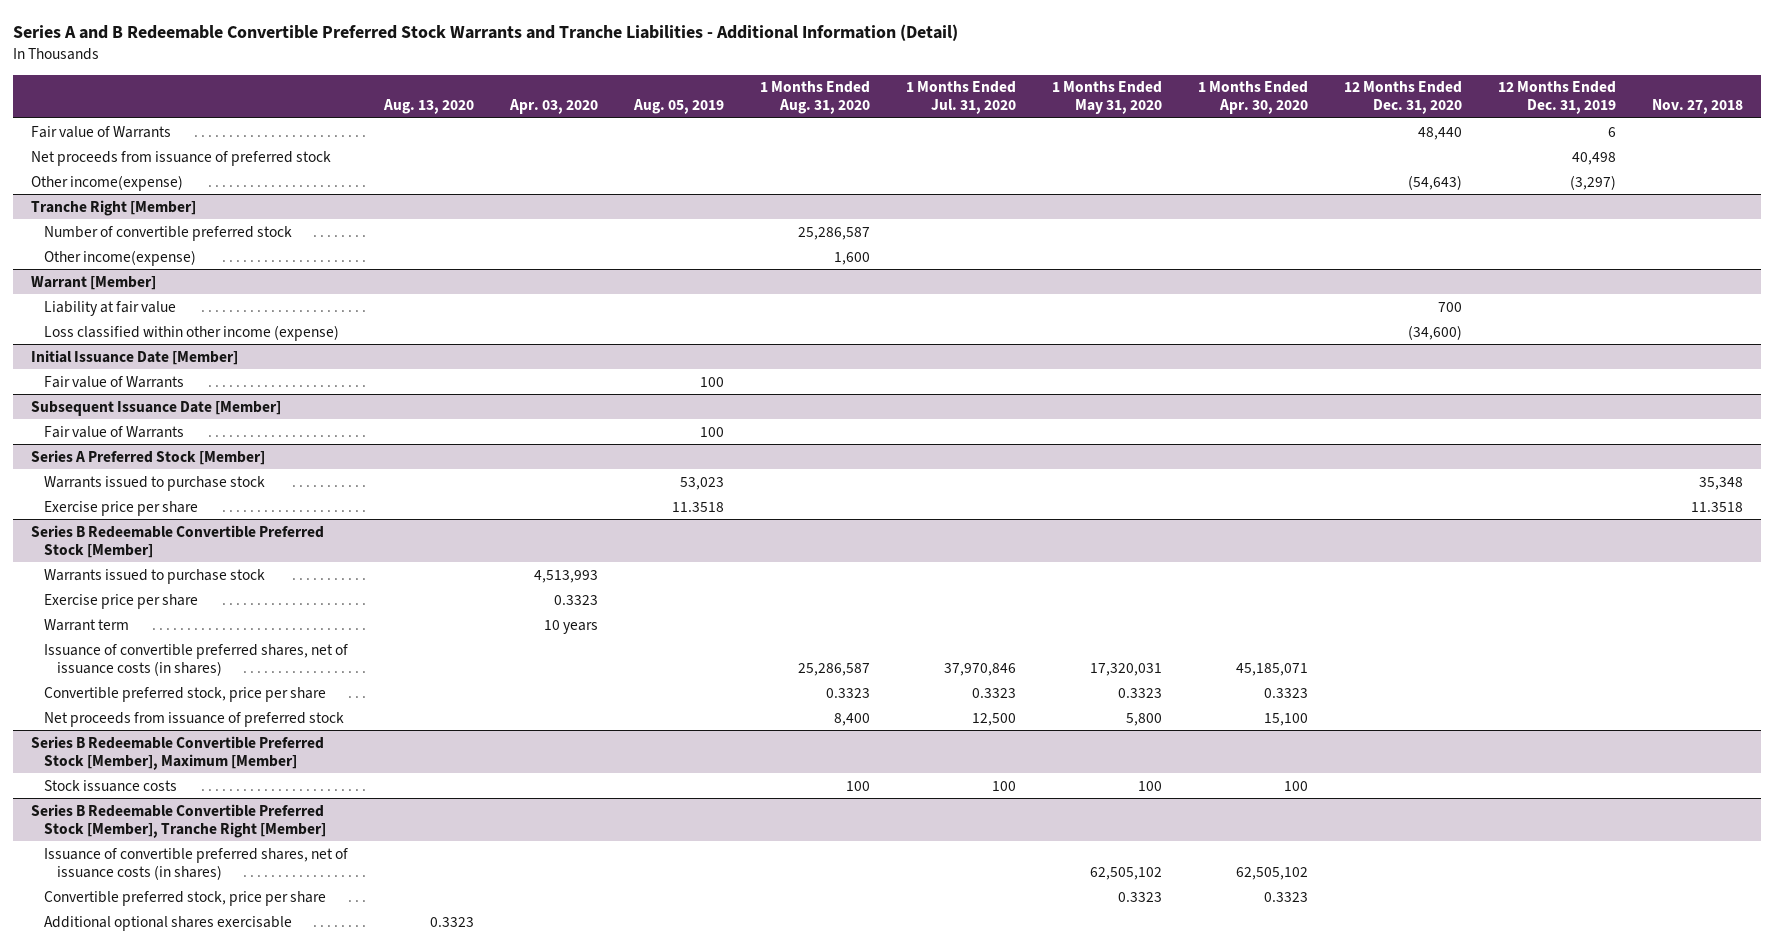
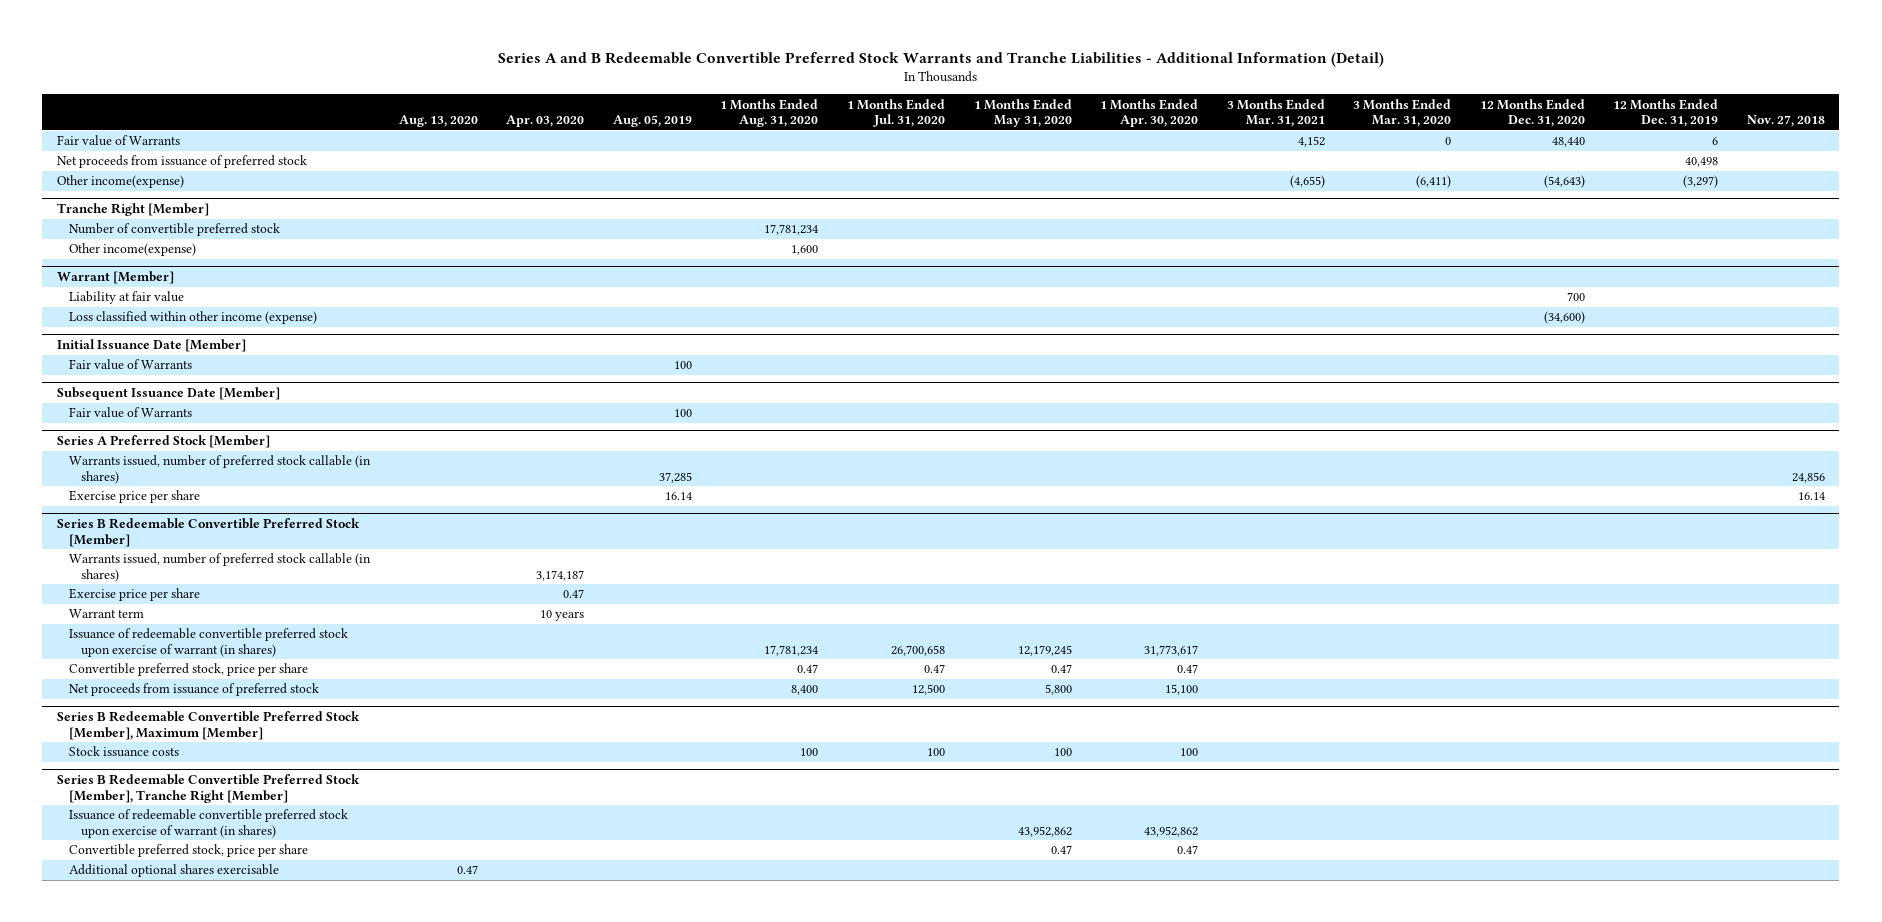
none -> [1226,98,1325,128] 3 Months Ended Mar. 31, 2021
none -> [1353,98,1452,128] 3 Months Ended Mar. 31, 2020
[798,226,871,240] 25,286,587 -> [764,224,819,236] 17,781,234
[43,475,265,491] Warrants issued to purchase stock -> [69,455,372,484] Warrants issued, number of preferred stock callable (in shares)
[680,476,725,490] 53,023 -> [658,471,692,483] 37,285
[1699,476,1744,490] 35,348 -> [1792,471,1826,483] 24,856
[672,501,725,512] 11.3518 -> [664,492,692,501] 16.14
[1691,501,1744,512] 11.3518 -> [1798,492,1826,501] 16.14
[43,568,265,584] Warrants issued to purchase stock -> [69,553,372,582] Warrants issued, number of preferred stock callable (in shares)
[533,569,598,583] 4,513,993 -> [536,569,585,581] 3,174,187
[553,594,598,605] 0.3323 -> [563,589,585,599] 0.47
[43,643,348,676] Issuance of convertible preferred shares, net of issuance costs (in shares) -> [69,628,349,657] Issuance of redeemable convertible preferred stock upon exercise of warrant (in shares)
[798,662,871,676] 25,286,587 -> [764,644,819,656] 17,781,234
[944,662,1017,676] 37,970,846 -> [890,644,945,656] 26,700,658
[1090,662,1163,676] 17,320,031 -> [1017,644,1072,656] 12,179,245
[1236,662,1309,676] 45,185,071 -> [1144,644,1199,656] 31,773,617
[826,687,871,698] 0.3323 -> [797,664,819,674] 0.47
[972,687,1017,698] 0.3323 -> [923,664,945,674] 0.47
[1118,687,1163,698] 0.3323 -> [1050,664,1072,674] 0.47
[1264,687,1309,698] 0.3323 -> [1177,664,1199,674] 0.47
[43,847,348,880] Issuance of convertible preferred shares, net of issuance costs (in shares) -> [69,809,349,838] Issuance of redeemable convertible preferred stock upon exercise of warrant (in shares)
[1090,866,1163,880] 62,505,102 -> [1017,825,1072,837] 43,952,862
[1236,866,1309,880] 62,505,102 -> [1144,825,1199,837] 43,952,862
[1118,891,1163,902] 0.3323 -> [1050,845,1072,855] 0.47
[1264,891,1309,902] 0.3323 -> [1177,845,1199,855] 0.47
[429,916,474,927] 0.3323 -> [456,865,478,875] 0.47

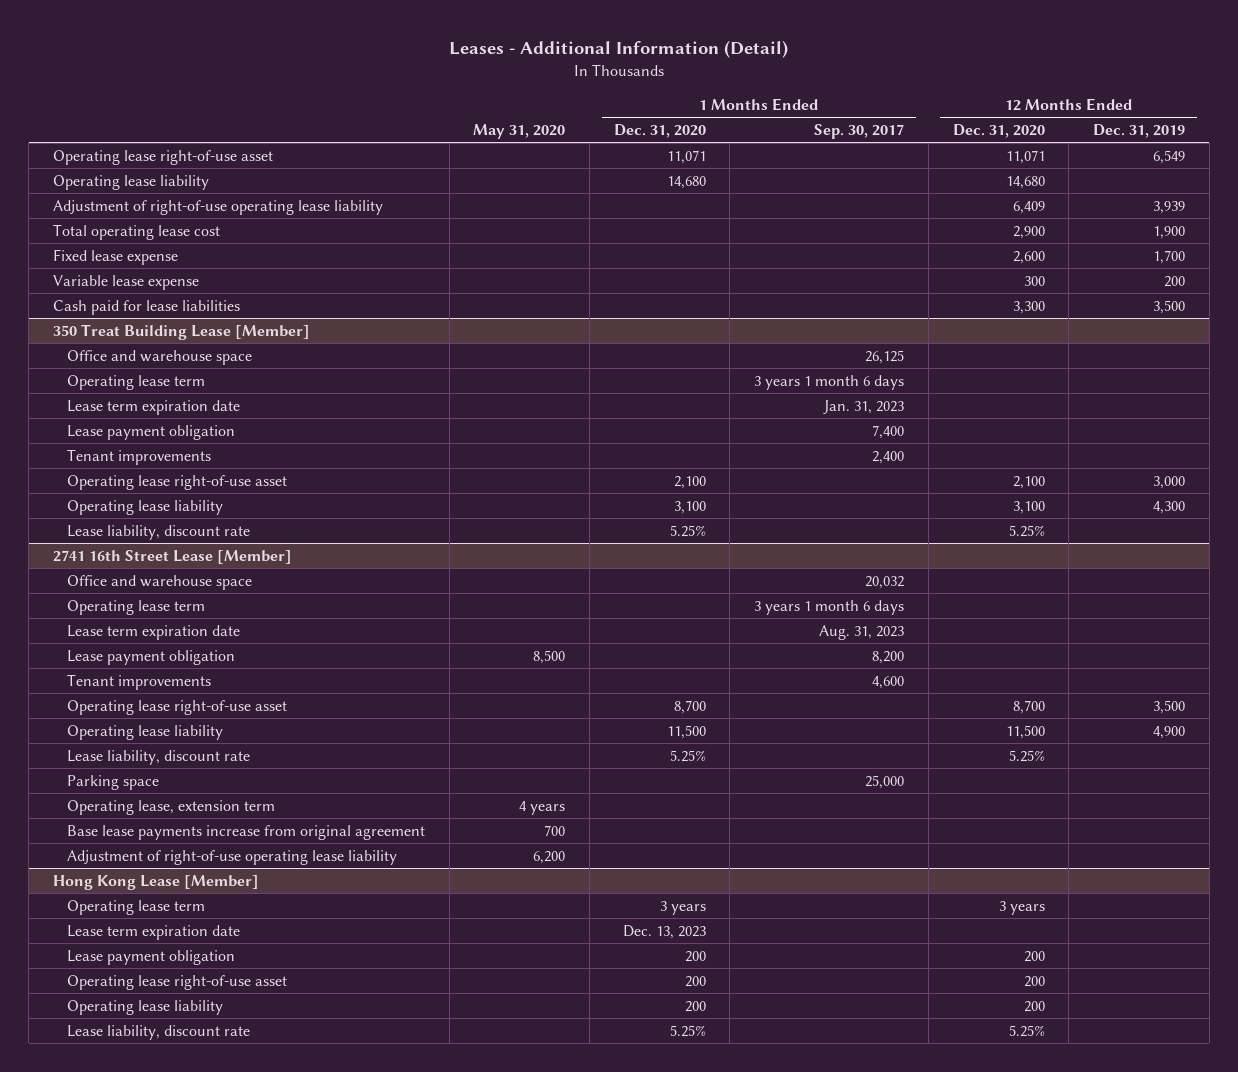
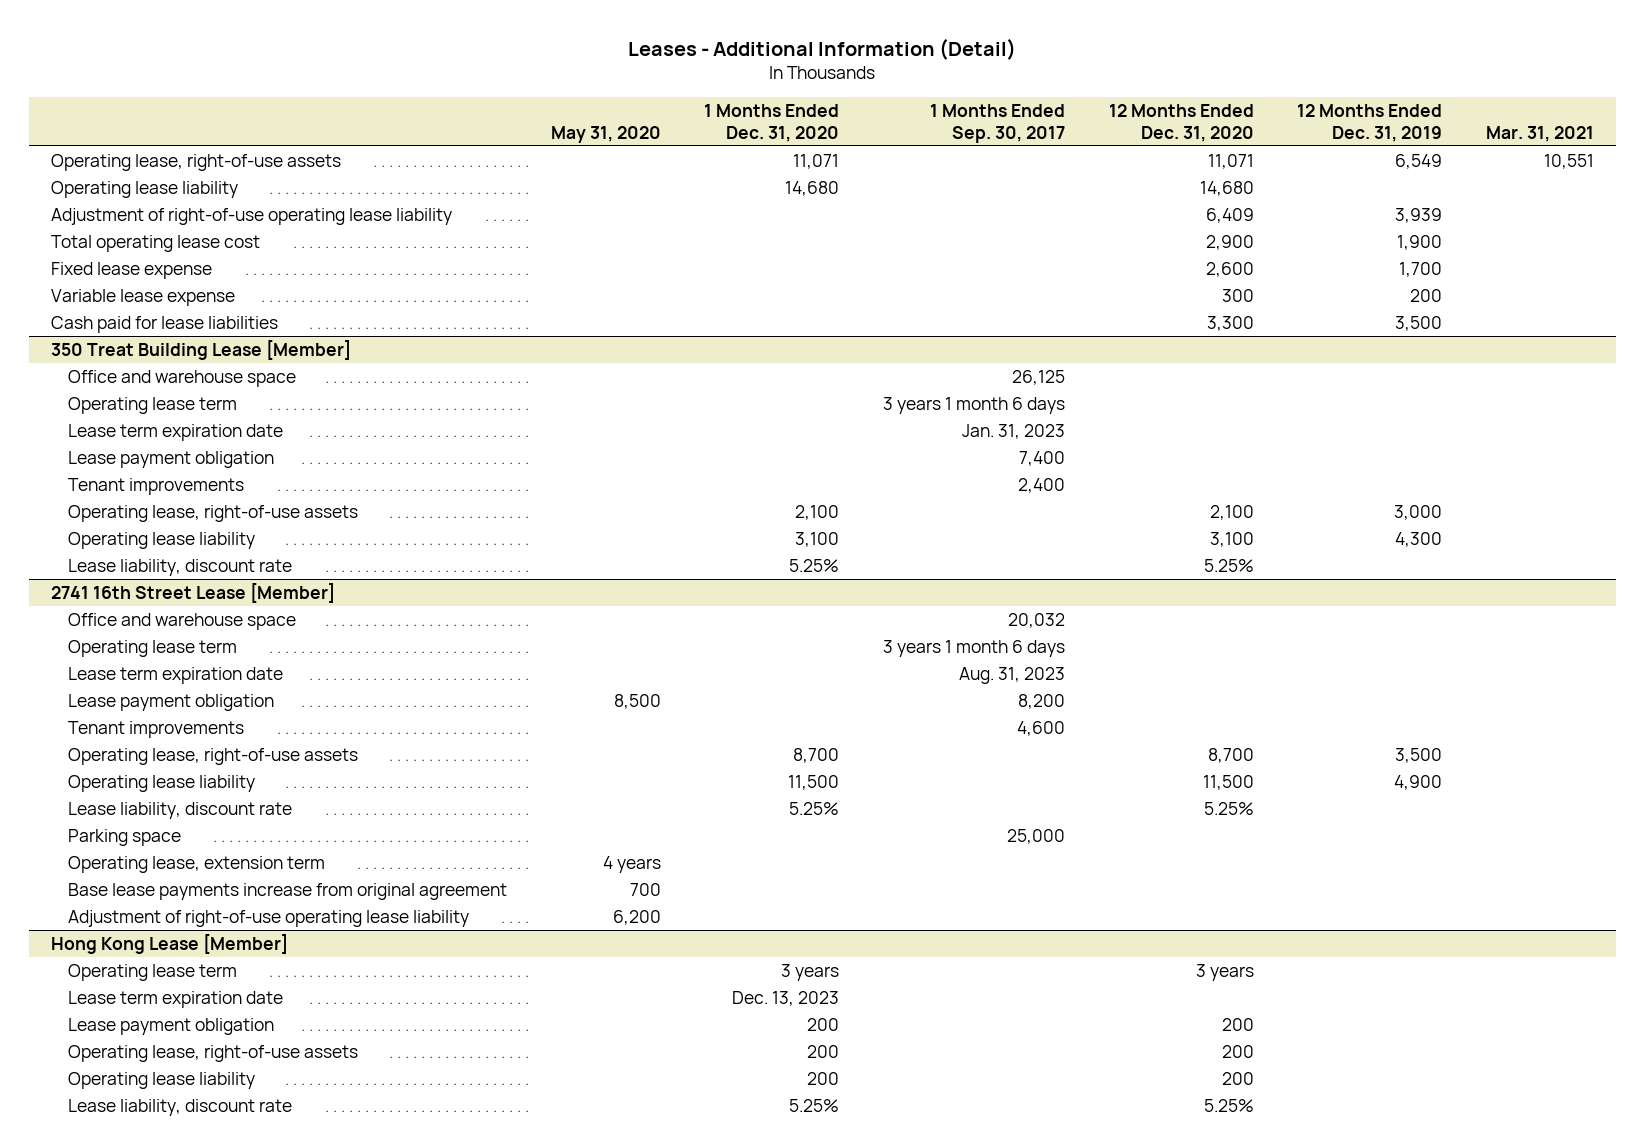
none -> [1485,125,1594,142] Mar. 31, 2021
[52,149,273,165] Operating lease right-of-use asset -> [50,153,341,171] Operating lease, right-of-use assets
[67,474,288,490] Operating lease right-of-use asset -> [67,504,358,522] Operating lease, right-of-use assets
[67,699,288,715] Operating lease right-of-use asset -> [67,747,358,765] Operating lease, right-of-use assets
[67,974,288,990] Operating lease right-of-use asset -> [67,1044,358,1062] Operating lease, right-of-use assets

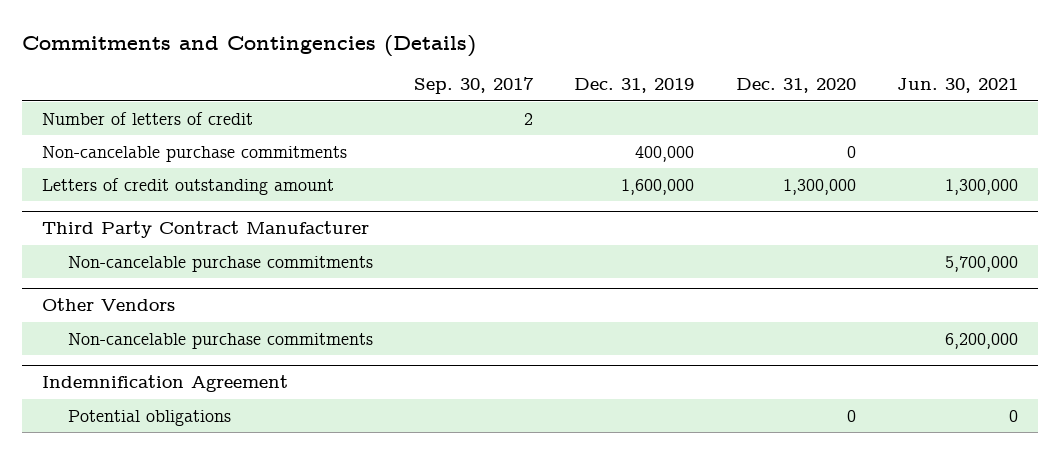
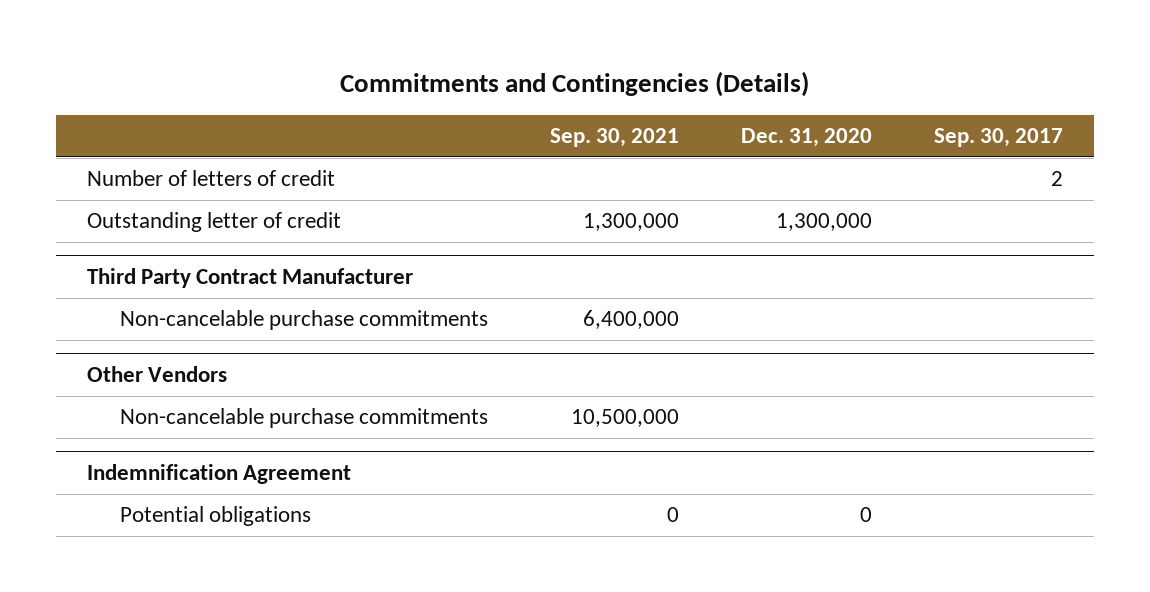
[574,78,695,94] Dec. 31, 2019 -> none
[896,78,1018,94] Jun. 30, 2021 -> none
none -> [549,128,679,148] Sep. 30, 2021
[42,145,348,162] Non-cancelable purchase commitments -> none
[42,177,335,195] Letters of credit outstanding amount -> [87,212,342,233] Outstanding letter of credit

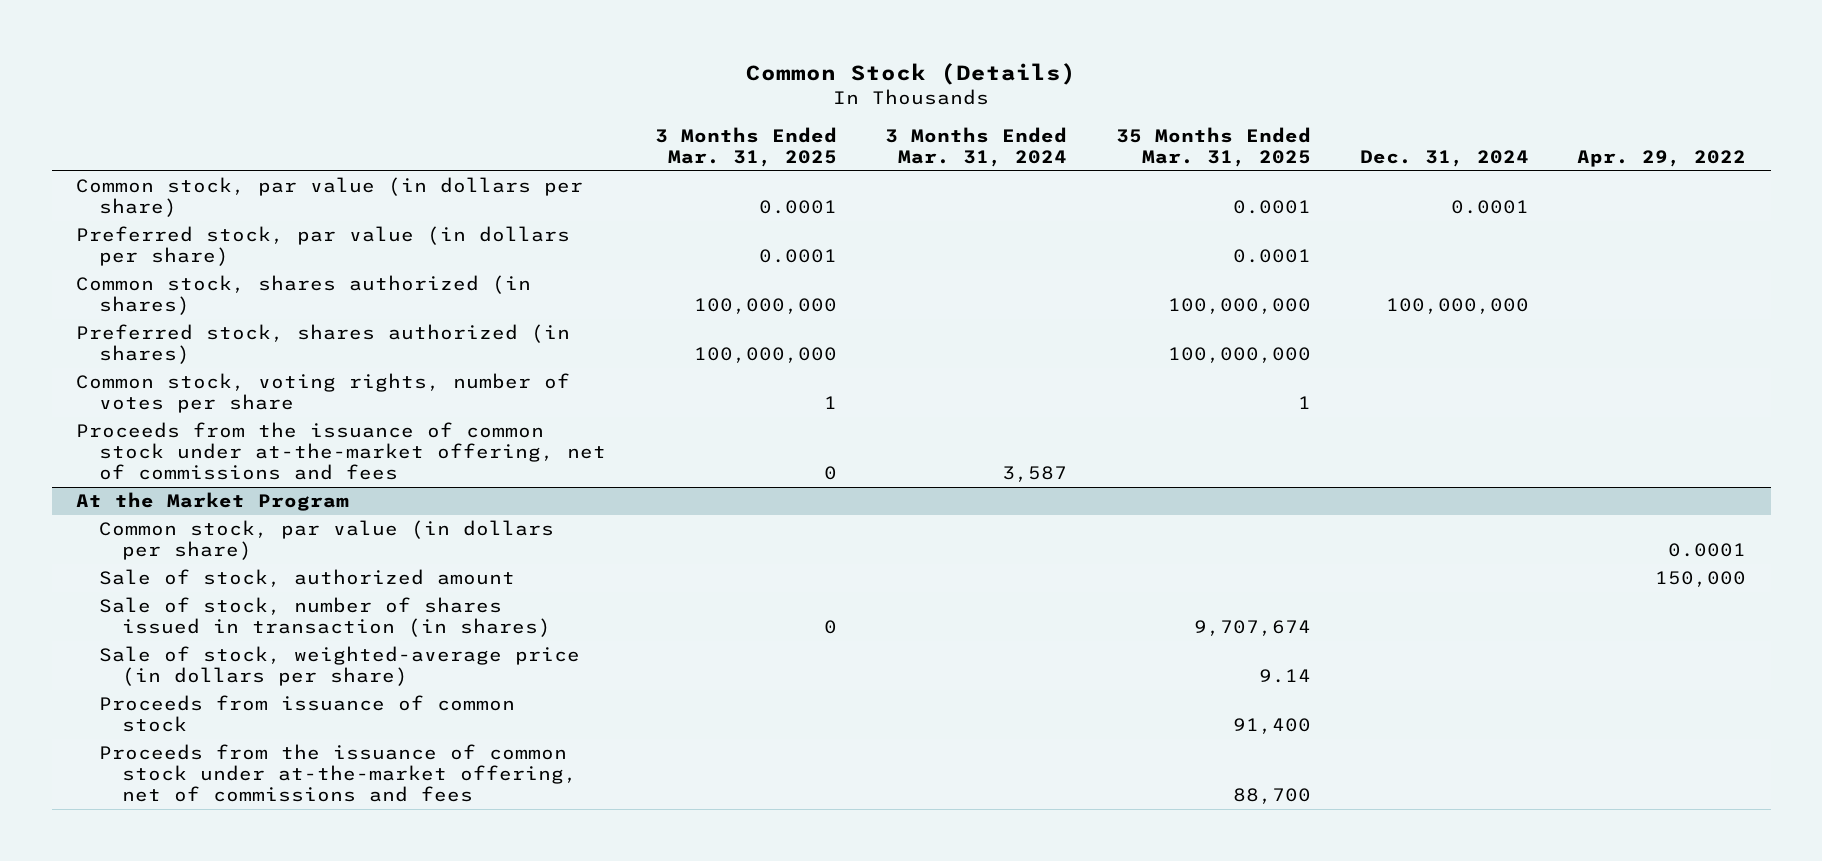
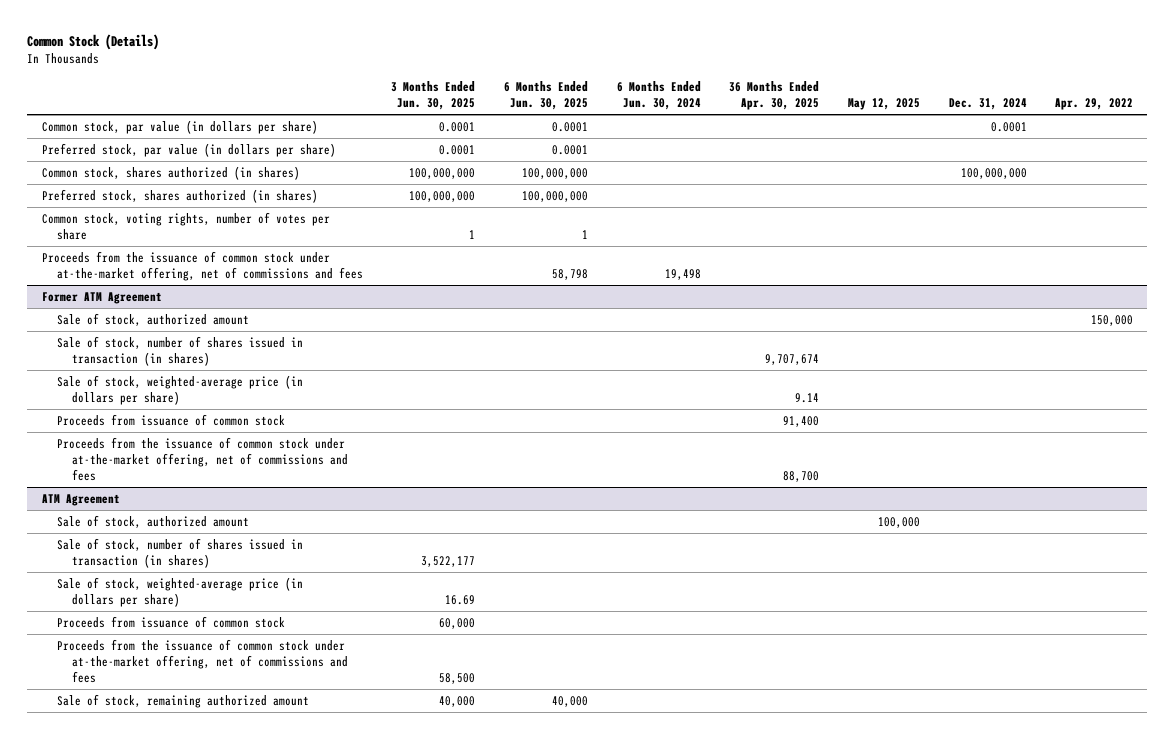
[654,126,837,168] 3 Months Ended Mar. 31, 2025 -> none
[885,126,1068,168] 3 Months Ended Mar. 31, 2024 -> none
[1115,126,1311,168] 35 Months Ended Mar. 31, 2025 -> none
none -> [391,81,476,111] 3 Months Ended Jun. 30, 2025
none -> [504,81,589,111] 6 Months Ended Jun. 30, 2025
none -> [616,81,701,111] 6 Months Ended Jun. 30, 2024
none -> [729,81,820,111] 36 Months Ended Apr. 30, 2025
none -> [847,98,920,111] May 12, 2025
[98,520,554,561] Common stock, par value (in dollars per share) -> none
[76,492,350,512] At the Market Program -> [41,291,162,304] Former ATM Agreement
none -> [41,493,120,506] ATM Agreement
none -> [56,514,249,528] Sale of stock, authorized amount
none -> [56,537,303,568] Sale of stock, number of shares issued in transaction (in shares)
none -> [56,576,303,607] Sale of stock, weighted-average price (in dollars per share)
none -> [56,615,285,628] Proceeds from issuance of common stock
none -> [56,638,349,683] Proceeds from the issuance of common stock under at-the-market offering, net of commissions and fees
none -> [56,693,309,708] Sale of stock, remaining authorized amount

